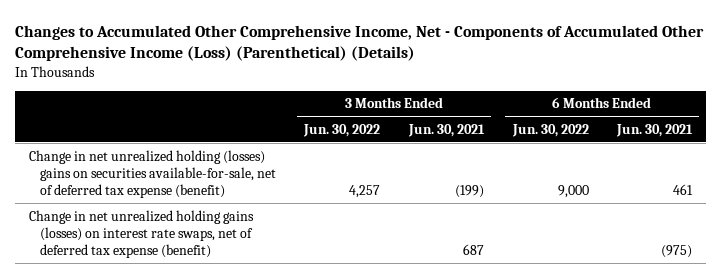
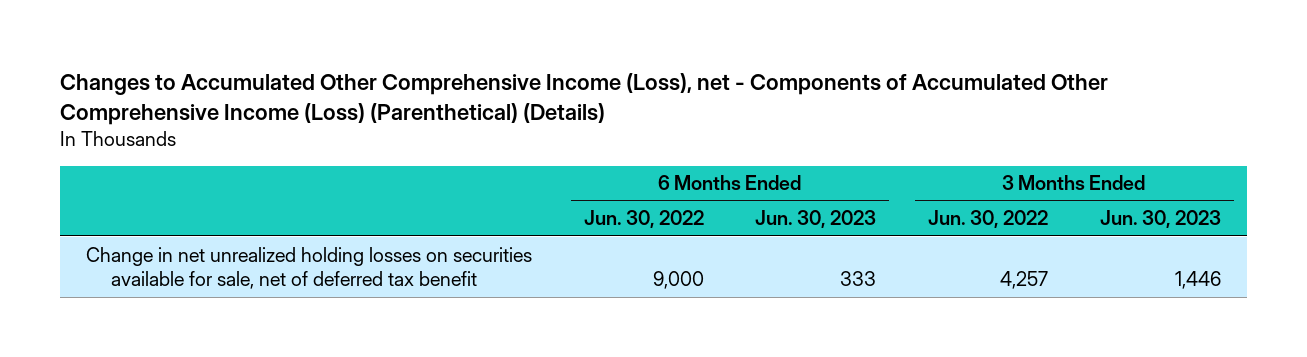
[14,24,704,62] Changes to Accumulated Other Comprehensive Income, Net - Components of Accumulated Other Comprehensive Income (Loss) (Parenthetical) (Details) -> [60,73,1109,126] Changes to Accumulated Other Comprehensive Income (Loss), net - Components of Accumulated Other Comprehensive Income (Loss) (Parenthetical) (Details)
[407,123,485,137] Jun. 30, 2021 -> none
[616,123,694,137] Jun. 30, 2021 -> none
none -> [755,210,877,229] Jun. 30, 2023
none -> [1099,210,1221,229] Jun. 30, 2023
[29,209,255,258] Change in net unrealized holding gains (losses) on interest rate swaps, net of deferred tax expense (benefit) -> none
[29,149,276,198] Change in net unrealized holding (losses) gains on securities available-for-sale, net of deferred tax expense (benefit) -> [86,246,533,290] Change in net unrealized holding losses on securities available for sale, net of deferred tax benefit

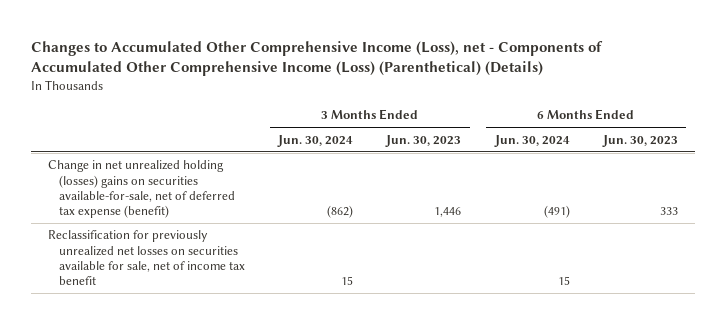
[583,210,704,229] Jun. 30, 2022 -> none
[928,210,1049,229] Jun. 30, 2022 -> none
none -> [277,134,354,147] Jun. 30, 2024
none -> [493,134,570,147] Jun. 30, 2024
[86,246,533,290] Change in net unrealized holding losses on securities available for sale, net of deferred tax benefit -> [48,160,235,218] Change in net unrealized holding (losses) gains on securities available-for-sale, net of deferred tax expense (benefit)
none -> [48,230,245,285] Reclassification for previously unrealized net losses on securities available for sale, net of income tax benefit

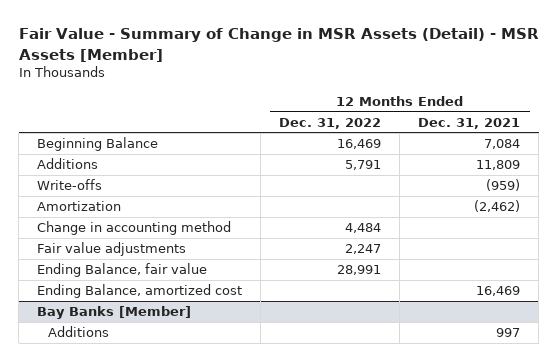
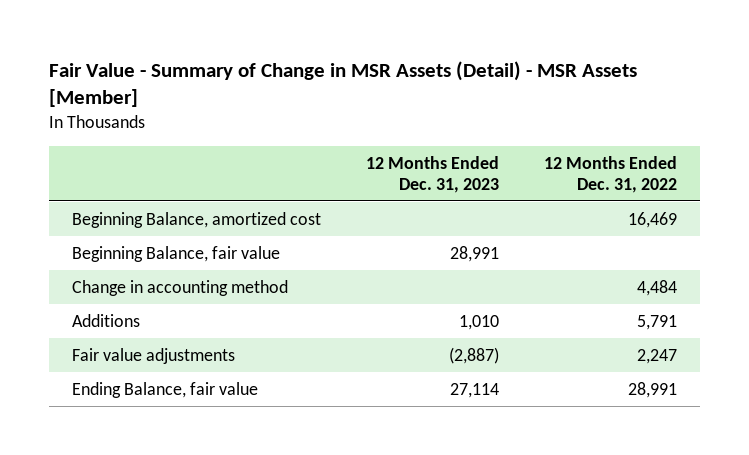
[418,117,521,129] Dec. 31, 2021 -> none
none -> [366,155,500,193] 12 Months Ended Dec. 31, 2023
[37,179,103,191] Write-offs -> none
[37,201,122,212] Amortization -> none
[37,137,159,152] Beginning Balance -> [72,211,322,228] Beginning Balance, amortized cost
none -> [72,245,281,262] Beginning Balance, fair value
[37,158,99,170] Additions -> [72,313,141,327] Additions
[37,284,243,299] Ending Balance, amortized cost -> none
[37,306,192,320] Bay Banks [Member] -> none
[47,326,109,338] Additions -> none

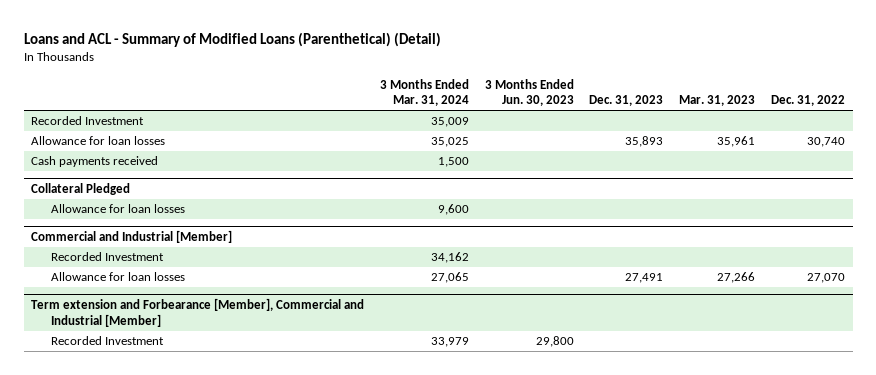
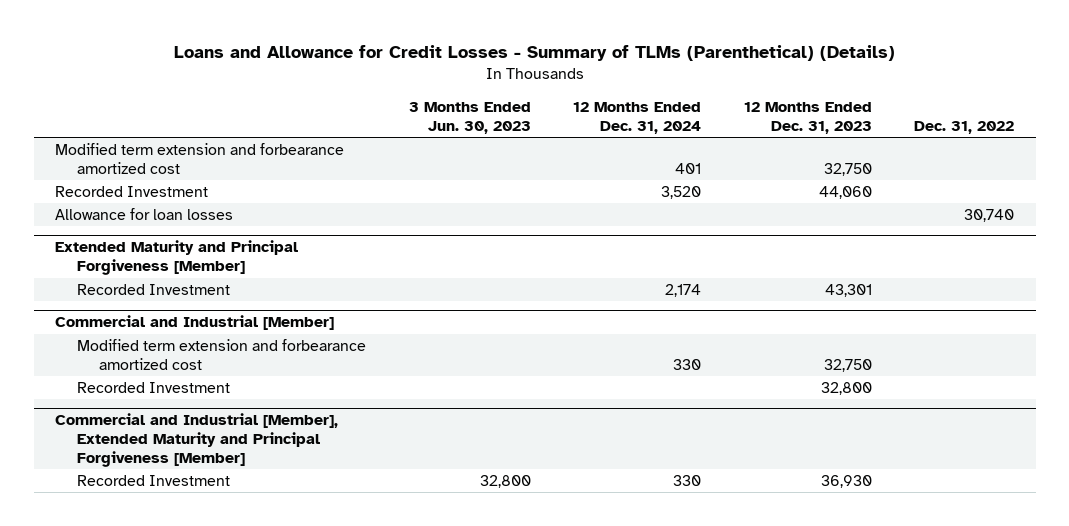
[23,31,441,47] Loans and ACL - Summary of Modified Loans (Parenthetical) (Detail) -> [173,45,895,62] Loans and Allowance for Credit Losses - Summary of TLMs (Parenthetical) (Details)
[380,78,470,107] 3 Months Ended Mar. 31, 2024 -> none
[589,95,664,107] Dec. 31, 2023 -> none
[679,95,756,107] Mar. 31, 2023 -> none
none -> [573,102,702,135] 12 Months Ended Dec. 31, 2024
none -> [743,102,872,135] 12 Months Ended Dec. 31, 2023
none -> [54,143,344,174] Modified term extension and forbearance amortized cost
[31,156,159,168] Cash payments received -> none
[31,183,131,196] Collateral Pledged -> none
[51,204,186,214] Allowance for loan losses -> none
none -> [54,240,298,276] Extended Maturity and Principal Forgiveness [Member]
none -> [76,284,230,296] Recorded Investment
none -> [76,339,366,370] Modified term extension and forbearance amortized cost
[51,272,186,282] Allowance for loan losses -> none
[31,298,365,328] Term extension and Forbearance [Member], Commercial and Industrial [Member] -> none
[51,336,165,346] Recorded Investment -> none
none -> [54,413,338,468] Commercial and Industrial [Member], Extended Maturity and Principal Forgiveness [Member]
none -> [76,475,230,487] Recorded Investment

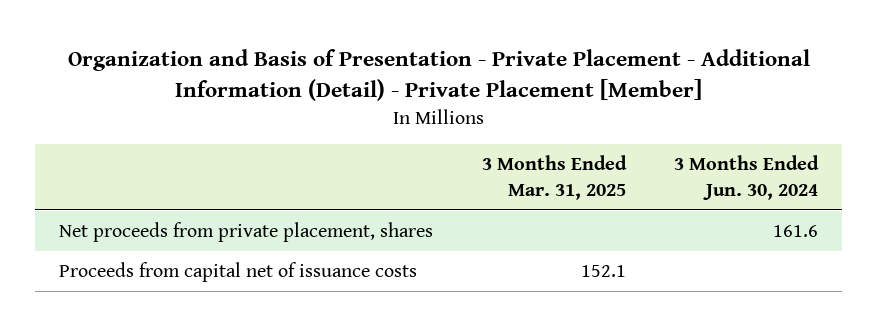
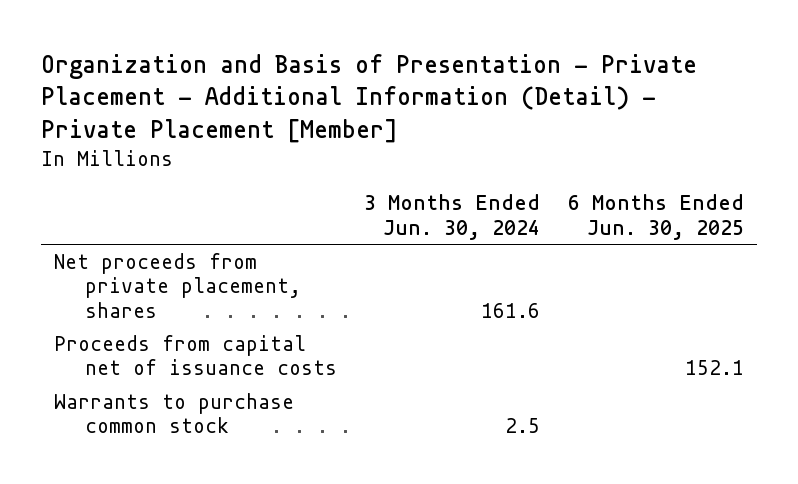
[481,155,627,200] 3 Months Ended Mar. 31, 2025 -> none
none -> [567,194,744,240] 6 Months Ended Jun. 30, 2025
none -> [54,392,295,434] Warrants to purchase common stock

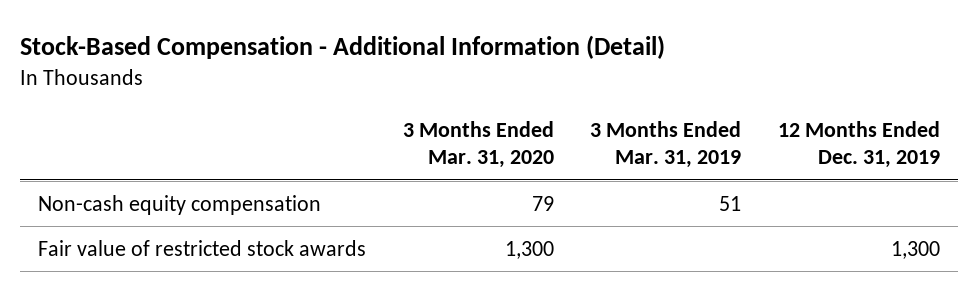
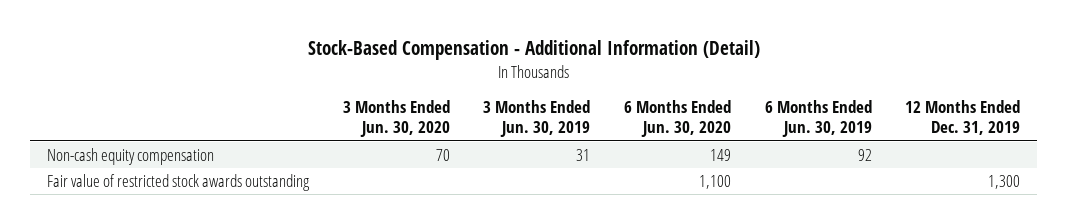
[402,120,554,169] 3 Months Ended Mar. 31, 2020 -> none
[590,120,742,169] 3 Months Ended Mar. 31, 2019 -> none
none -> [342,100,450,138] 3 Months Ended Jun. 30, 2020
none -> [483,100,591,138] 3 Months Ended Jun. 30, 2019
none -> [623,100,731,138] 6 Months Ended Jun. 30, 2020
none -> [764,100,872,138] 6 Months Ended Jun. 30, 2019
[38,239,367,256] Fair value of restricted stock awards -> [46,174,310,192] Fair value of restricted stock awards outstanding

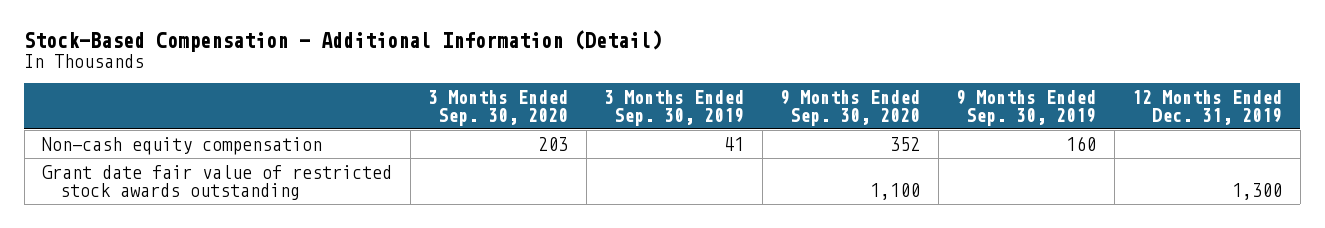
[342,100,450,138] 3 Months Ended Jun. 30, 2020 -> none
[483,100,591,138] 3 Months Ended Jun. 30, 2019 -> none
[623,100,731,138] 6 Months Ended Jun. 30, 2020 -> none
[764,100,872,138] 6 Months Ended Jun. 30, 2019 -> none
none -> [428,89,569,126] 3 Months Ended Sep. 30, 2020
none -> [604,89,745,126] 3 Months Ended Sep. 30, 2019
none -> [780,89,921,126] 9 Months Ended Sep. 30, 2020
none -> [956,89,1097,126] 9 Months Ended Sep. 30, 2019
[46,174,310,192] Fair value of restricted stock awards outstanding -> [42,164,393,200] Grant date fair value of restricted stock awards outstanding

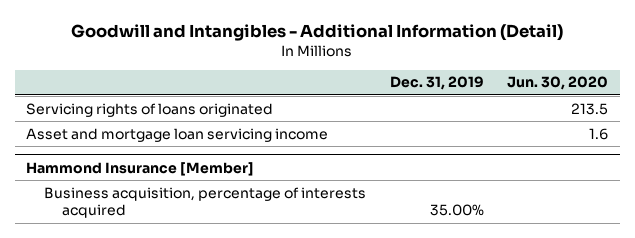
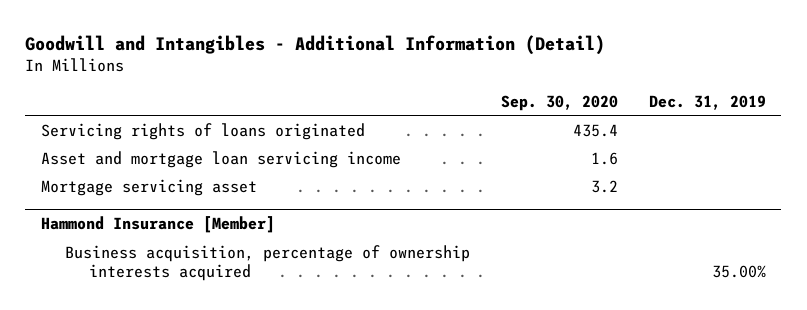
[507,76,609,91] Jun. 30, 2020 -> none
none -> [500,94,618,111] Sep. 30, 2020
none -> [40,178,257,196] Mortgage servicing asset
[44,186,367,219] Business acquisition, percentage of interests acquired -> [64,244,470,281] Business acquisition, percentage of ownership interests acquired

